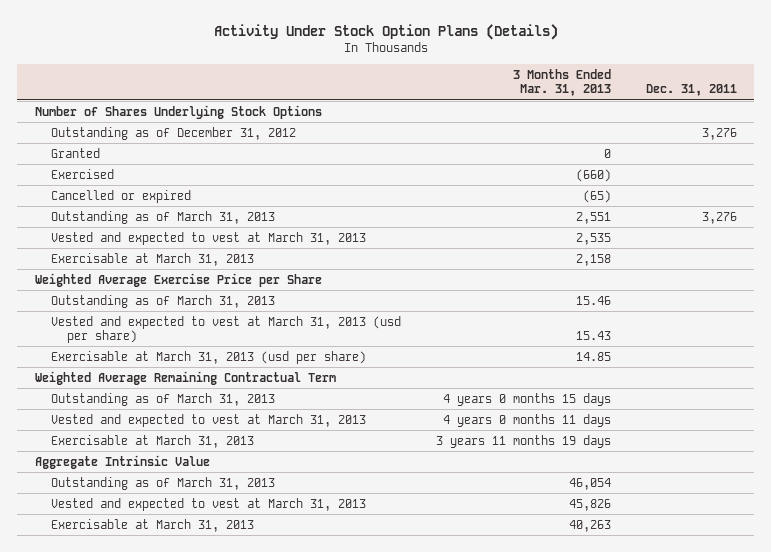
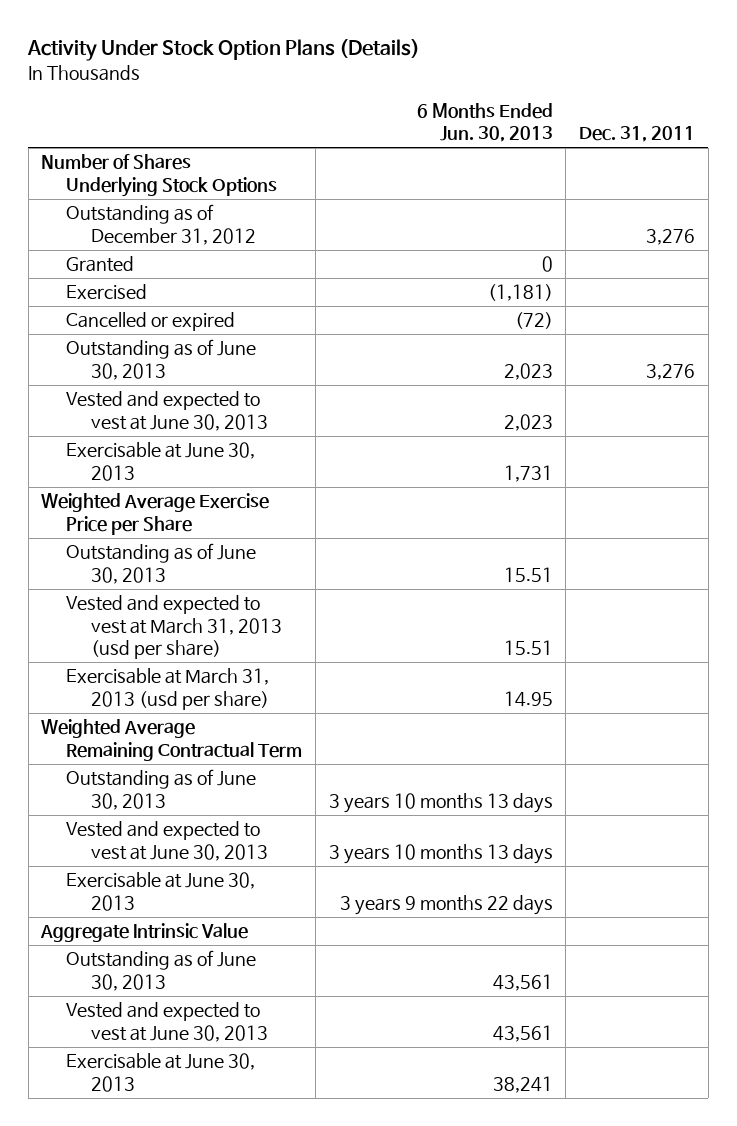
[512,69,611,97] 3 Months Ended Mar. 31, 2013 -> none
none -> [416,103,553,143] 6 Months Ended Jun. 30, 2013
[50,210,275,224] Outstanding as of March 31, 2013 -> [66,339,257,380] Outstanding as of June 30, 2013
[50,231,366,245] Vested and expected to vest at March 31, 2013 -> [66,391,269,431] Vested and expected to vest at June 30, 2013
[50,252,254,266] Exercisable at March 31, 2013 -> [66,442,256,481] Exercisable at June 30, 2013
[50,294,275,308] Outstanding as of March 31, 2013 -> [66,543,257,584] Outstanding as of June 30, 2013
[50,392,275,406] Outstanding as of March 31, 2013 -> [66,769,257,810] Outstanding as of June 30, 2013
[50,413,366,427] Vested and expected to vest at March 31, 2013 -> [66,821,269,861] Vested and expected to vest at June 30, 2013
[50,434,254,448] Exercisable at March 31, 2013 -> [66,872,256,911] Exercisable at June 30, 2013
[50,476,275,490] Outstanding as of March 31, 2013 -> [66,950,257,991] Outstanding as of June 30, 2013
[50,497,366,511] Vested and expected to vest at March 31, 2013 -> [66,1002,269,1042] Vested and expected to vest at June 30, 2013
[50,518,254,532] Exercisable at March 31, 2013 -> [66,1053,256,1092] Exercisable at June 30, 2013

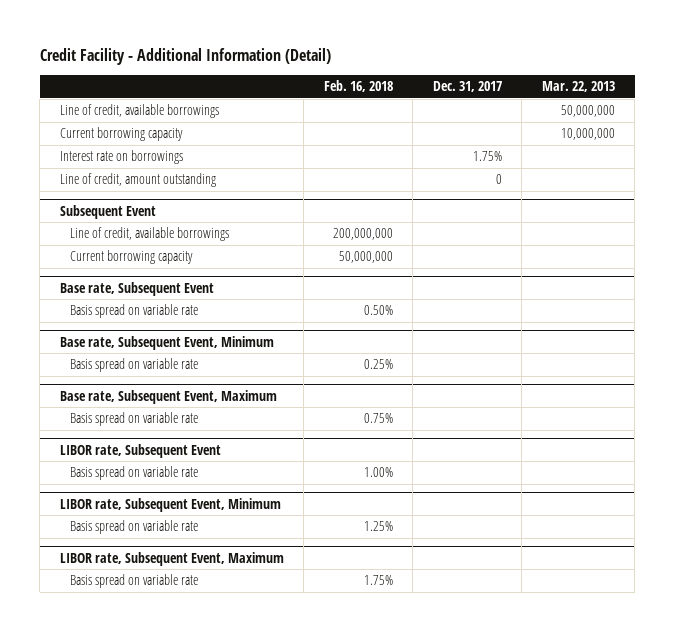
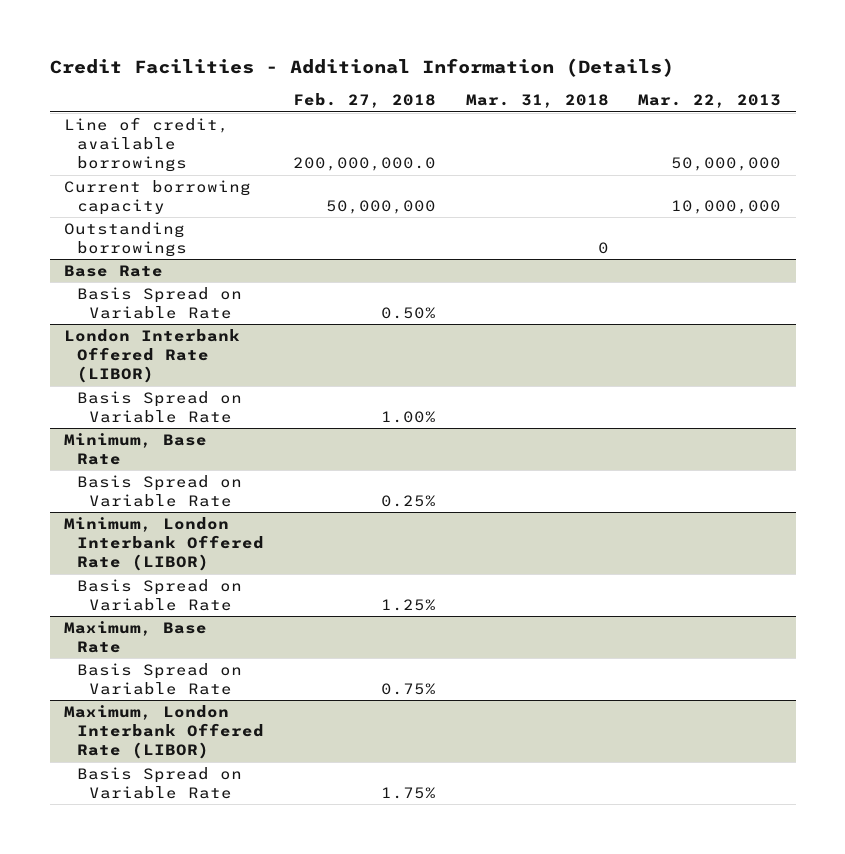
[39,48,331,66] Credit Facility - Additional Information (Detail) -> [49,58,674,78] Credit Facilities - Additional Information (Details)
[323,80,393,93] Feb. 16, 2018 -> none
[432,81,502,93] Dec. 31, 2017 -> none
none -> [293,93,437,109] Feb. 27, 2018
none -> [465,94,609,109] Mar. 31, 2018
[59,150,183,165] Interest rate on borrowings -> none
[59,204,156,219] Subsequent Event -> none
[70,227,230,242] Line of credit, available borrowings -> none
[70,250,194,265] Current borrowing capacity -> none
[59,443,221,458] LIBOR rate, Subsequent Event -> none
[70,466,199,481] Basis spread on variable rate -> none
[59,497,281,512] LIBOR rate, Subsequent Event, Minimum -> none
[70,520,199,535] Basis spread on variable rate -> none
[59,551,284,566] LIBOR rate, Subsequent Event, Maximum -> none
[70,574,199,589] Basis spread on variable rate -> none
[59,173,216,188] Line of credit, amount outstanding -> [64,221,187,258] Outstanding borrowings
[59,281,214,296] Base rate, Subsequent Event -> [64,264,164,277] Base Rate
[70,304,199,319] Basis spread on variable rate -> [76,286,242,320] Basis Spread on Variable Rate
none -> [64,328,241,384] London Interbank Offered Rate (LIBOR)
none -> [76,390,242,424] Basis Spread on Variable Rate
[59,335,274,350] Base rate, Subsequent Event, Minimum -> [64,432,208,466] Minimum, Base Rate
[70,358,199,373] Basis spread on variable rate -> [76,474,242,508] Basis Spread on Variable Rate
none -> [64,516,264,572] Minimum, London Interbank Offered Rate (LIBOR)
none -> [76,578,242,612] Basis Spread on Variable Rate
[59,389,277,404] Base rate, Subsequent Event, Maximum -> [64,620,208,654] Maximum, Base Rate
[70,412,199,427] Basis spread on variable rate -> [76,662,242,696] Basis Spread on Variable Rate
none -> [64,704,264,760] Maximum, London Interbank Offered Rate (LIBOR)
none -> [76,766,242,800] Basis Spread on Variable Rate

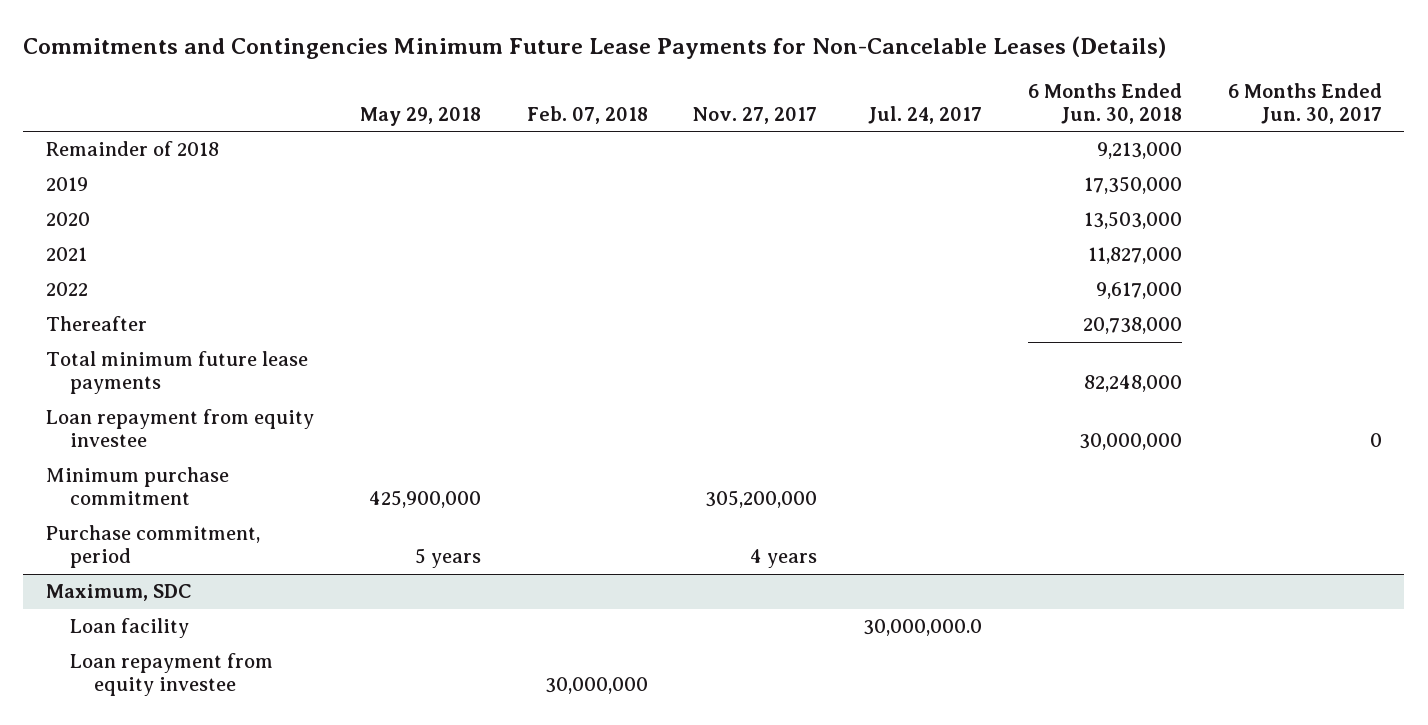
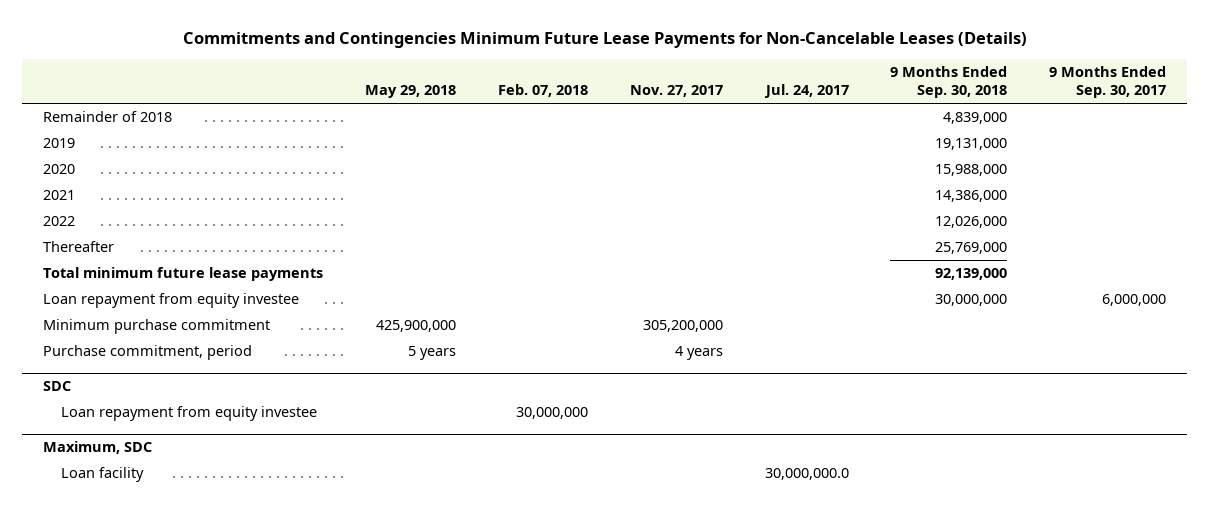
[1027,82,1182,124] 6 Months Ended Jun. 30, 2018 -> none
[1227,82,1382,124] 6 Months Ended Jun. 30, 2017 -> none
none -> [890,66,1008,99] 9 Months Ended Sep. 30, 2018
none -> [1049,66,1167,99] 9 Months Ended Sep. 30, 2017
none -> [42,381,71,392] SDC
none -> [61,406,318,422] Loan repayment from equity investee
[70,653,274,697] Loan repayment from equity investee -> none

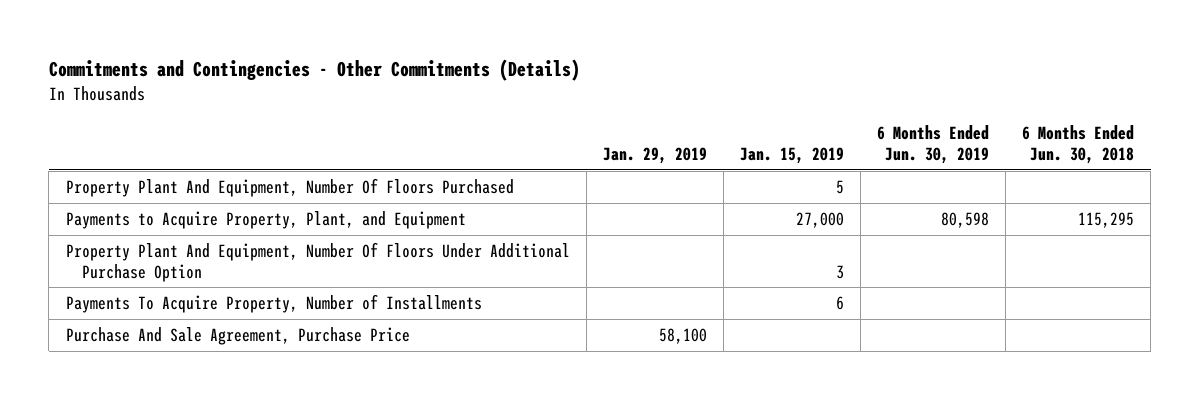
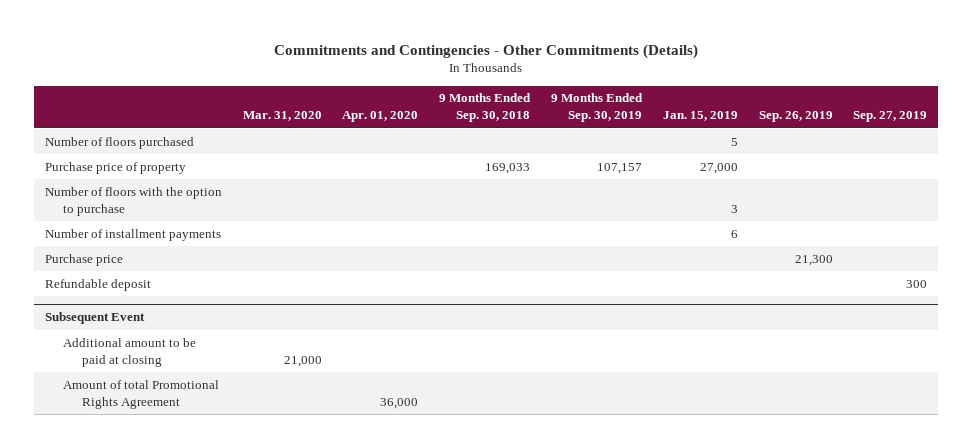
[602,146,707,164] Jan. 29, 2019 -> none
[877,125,990,164] 6 Months Ended Jun. 30, 2019 -> none
[1022,125,1135,164] 6 Months Ended Jun. 30, 2018 -> none
none -> [242,111,322,122] Mar. 31, 2020
none -> [342,111,419,123] Apr. 01, 2020
none -> [439,93,532,123] 9 Months Ended Sep. 30, 2018
none -> [550,93,643,123] 9 Months Ended Sep. 30, 2019
none -> [758,111,833,123] Sep. 26, 2019
none -> [853,111,928,123] Sep. 27, 2019
[65,177,514,197] Property Plant And Equipment, Number Of Floors Purchased -> [44,136,194,149] Number of floors purchased
[65,210,466,229] Payments to Acquire Property, Plant, and Equipment -> [44,161,186,174] Purchase price of property
[65,241,570,282] Property Plant And Equipment, Number Of Floors Under Additional Purchase Option -> [44,186,222,216] Number of floors with the option to purchase
[65,293,482,313] Payments To Acquire Property, Number of Installments -> [44,228,221,241] Number of installment payments
[65,326,410,345] Purchase And Sale Agreement, Purchase Price -> [44,253,123,266] Purchase price
none -> [44,278,151,291] Refundable deposit
none -> [44,312,145,325] Subsequent Event
none -> [63,337,197,367] Additional amount to be paid at closing
none -> [63,379,220,409] Amount of total Promotional Rights Agreement

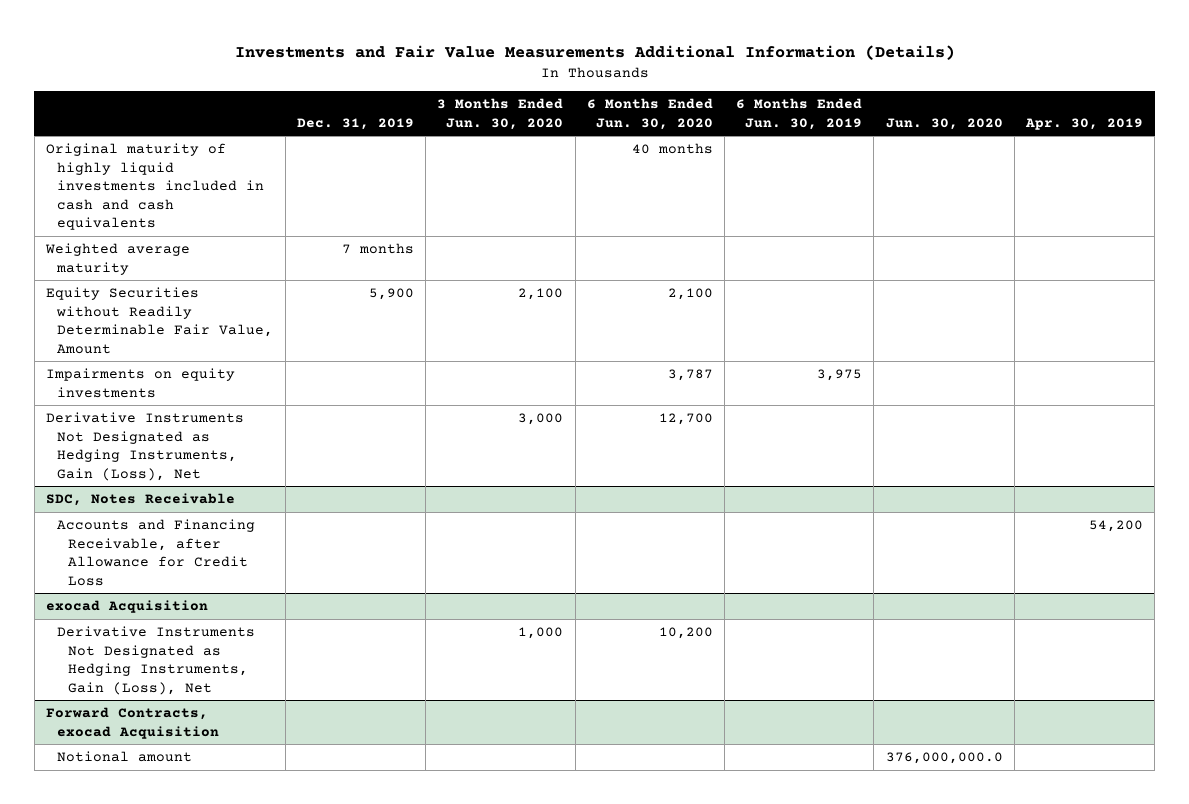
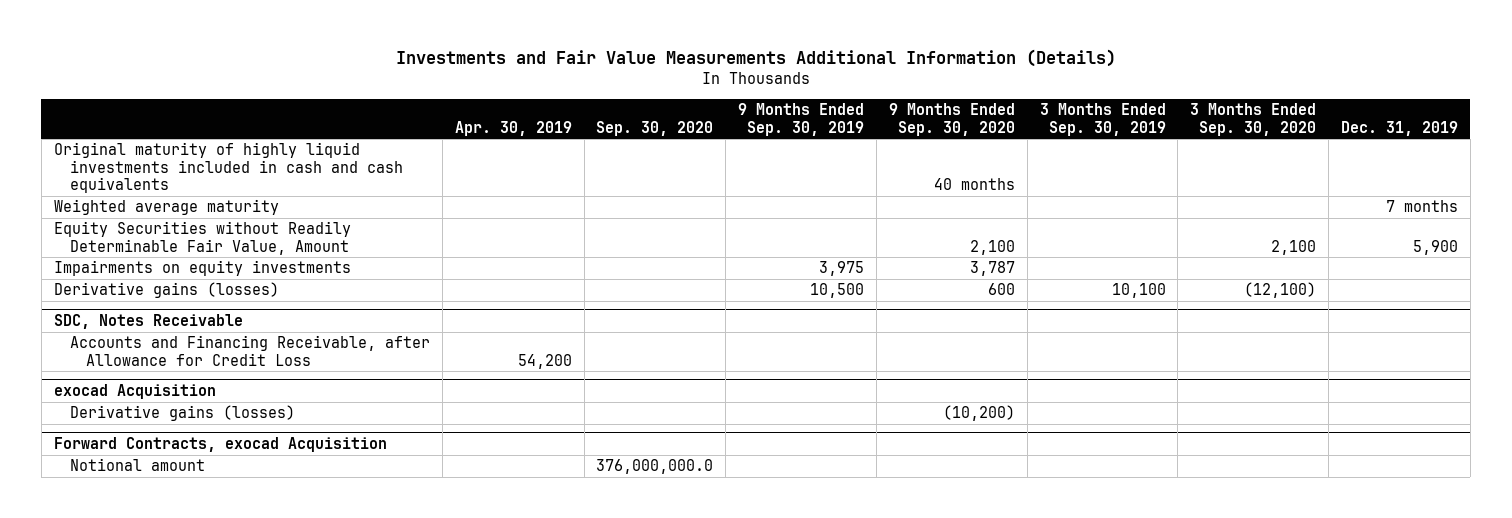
[437,98,564,130] 3 Months Ended Jun. 30, 2020 -> none
[586,98,713,130] 6 Months Ended Jun. 30, 2020 -> none
[736,98,863,130] 6 Months Ended Jun. 30, 2019 -> none
[885,117,1003,130] Jun. 30, 2020 -> none
none -> [596,120,714,136] Sep. 30, 2020
none -> [738,103,865,136] 9 Months Ended Sep. 30, 2019
none -> [888,103,1015,136] 9 Months Ended Sep. 30, 2020
none -> [1039,103,1166,136] 3 Months Ended Sep. 30, 2019
none -> [1190,103,1317,136] 3 Months Ended Sep. 30, 2020
[46,412,245,481] Derivative Instruments Not Designated as Hedging Instruments, Gain (Loss), Net -> [53,282,279,299] Derivative gains (losses)
[57,626,256,695] Derivative Instruments Not Designated as Hedging Instruments, Gain (Loss), Net -> [69,405,295,422] Derivative gains (losses)

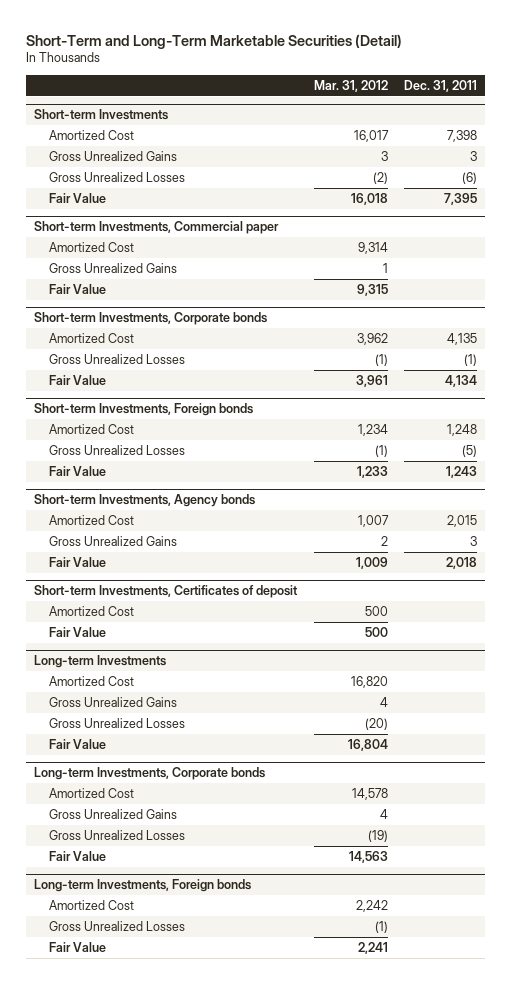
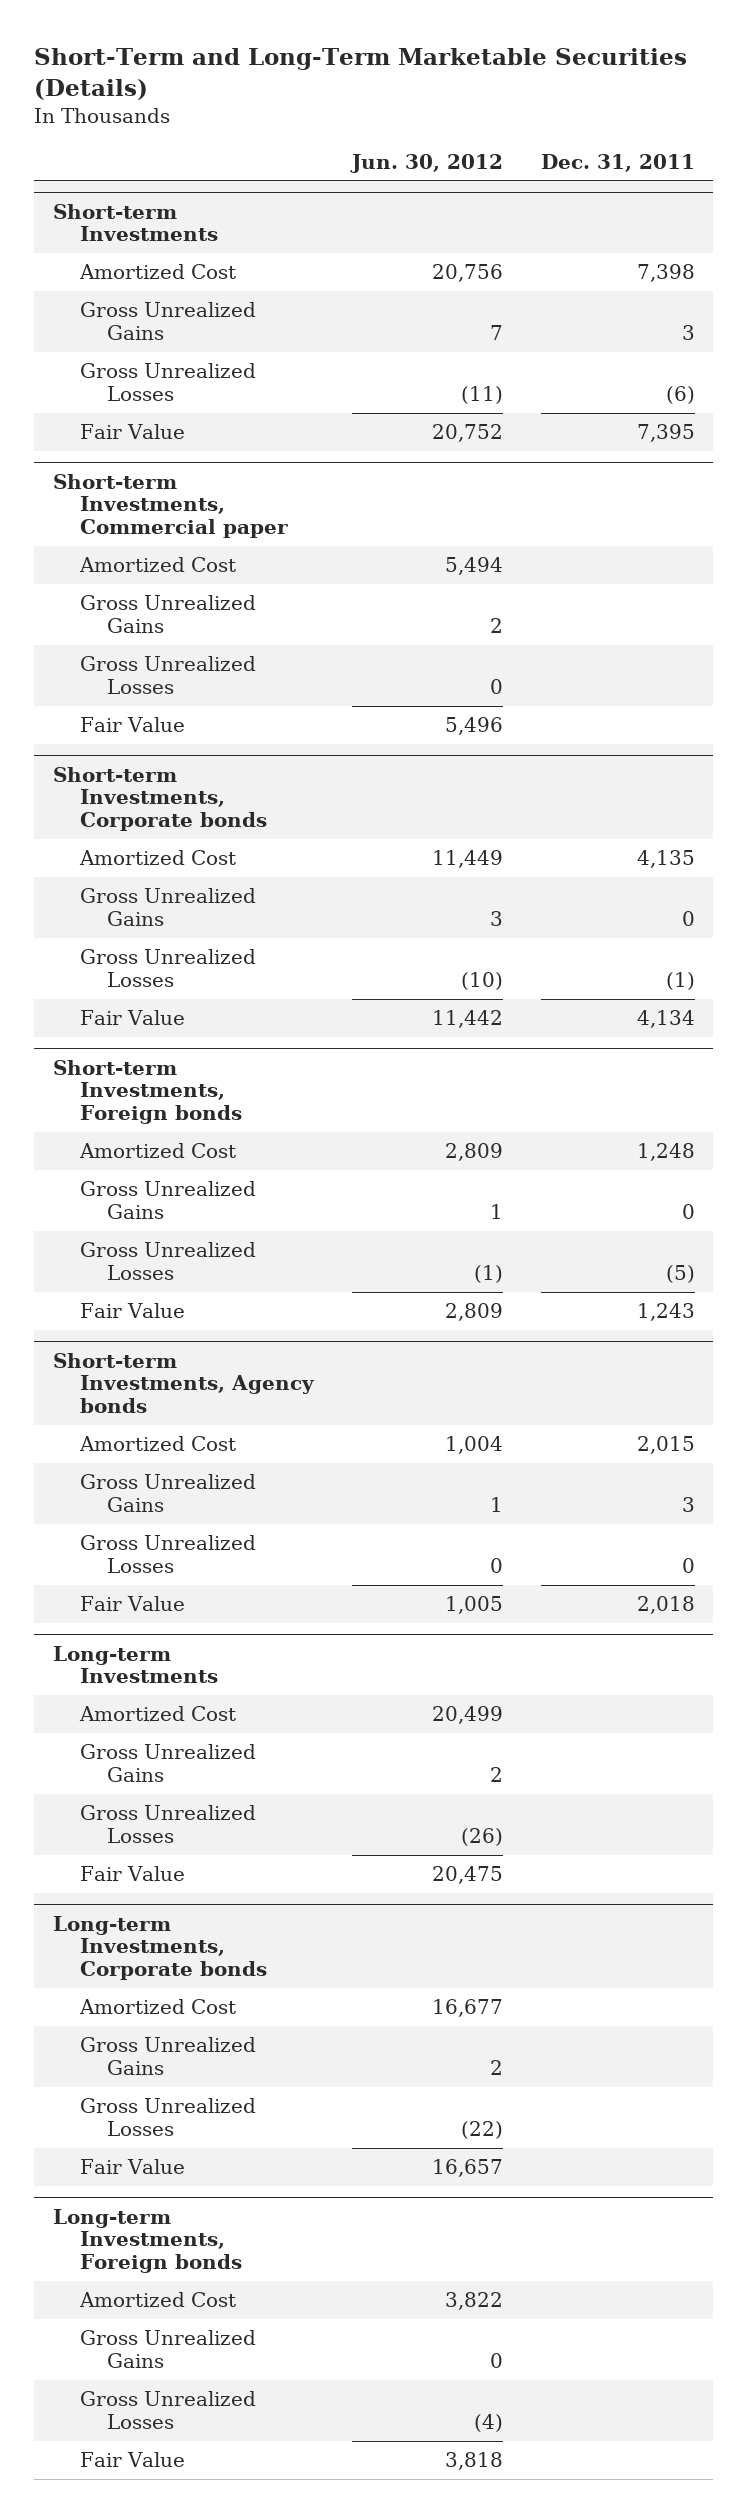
[26,33,403,49] Short-Term and Long-Term Marketable Securities (Detail) -> [34,47,688,100] Short-Term and Long-Term Marketable Securities (Details)
[313,79,388,92] Mar. 31, 2012 -> none
none -> [349,153,503,173] Jun. 30, 2012
none -> [80,656,257,694] Gross Unrealized Losses
none -> [80,888,257,926] Gross Unrealized Gains
none -> [80,1181,257,1219] Gross Unrealized Gains
none -> [80,1535,257,1573] Gross Unrealized Losses
[34,585,299,599] Short-term Investments, Certificates of deposit -> none
[48,606,134,617] Amortized Cost -> none
[48,627,106,638] Fair Value -> none
none -> [80,2330,257,2368] Gross Unrealized Gains

